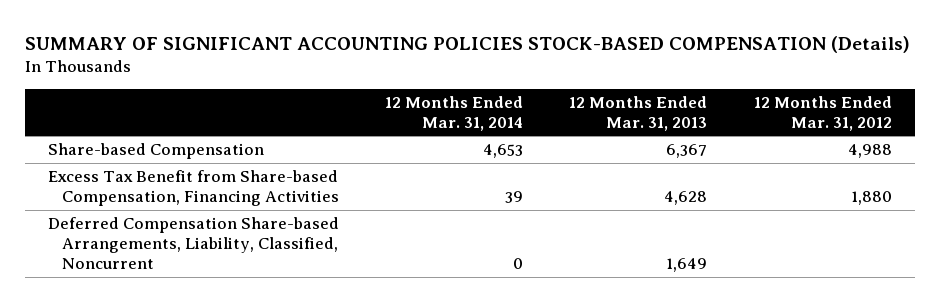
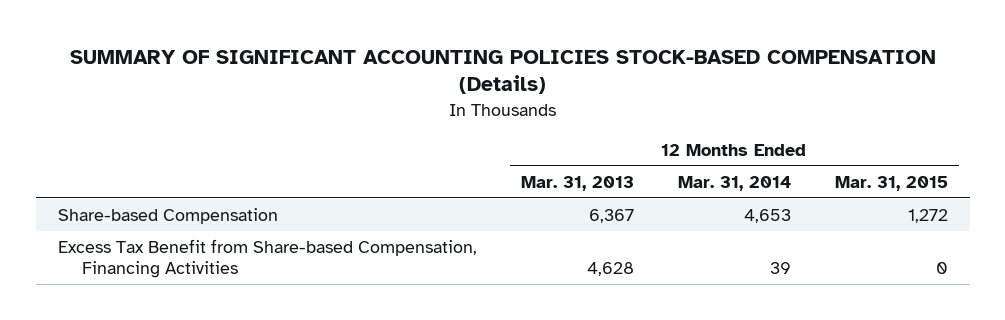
[753,95,892,131] 12 Months Ended Mar. 31, 2012 -> none
none -> [834,176,948,192] Mar. 31, 2015
[47,217,339,269] Deferred Compensation Share-based Arrangements, Liability, Classified, Noncurrent -> none

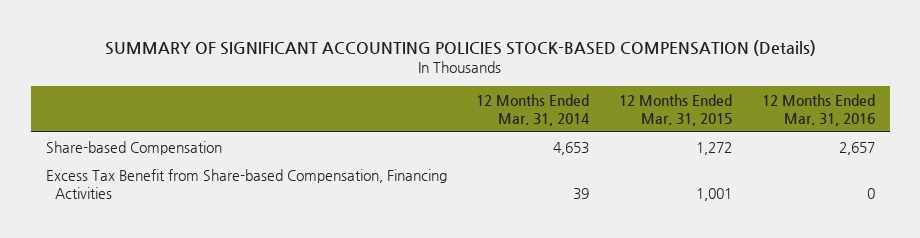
[520,176,634,192] Mar. 31, 2013 -> none
none -> [761,93,875,126] 12 Months Ended Mar. 31, 2016
[935,261,948,274] 0 -> [696,188,733,202] 1,001

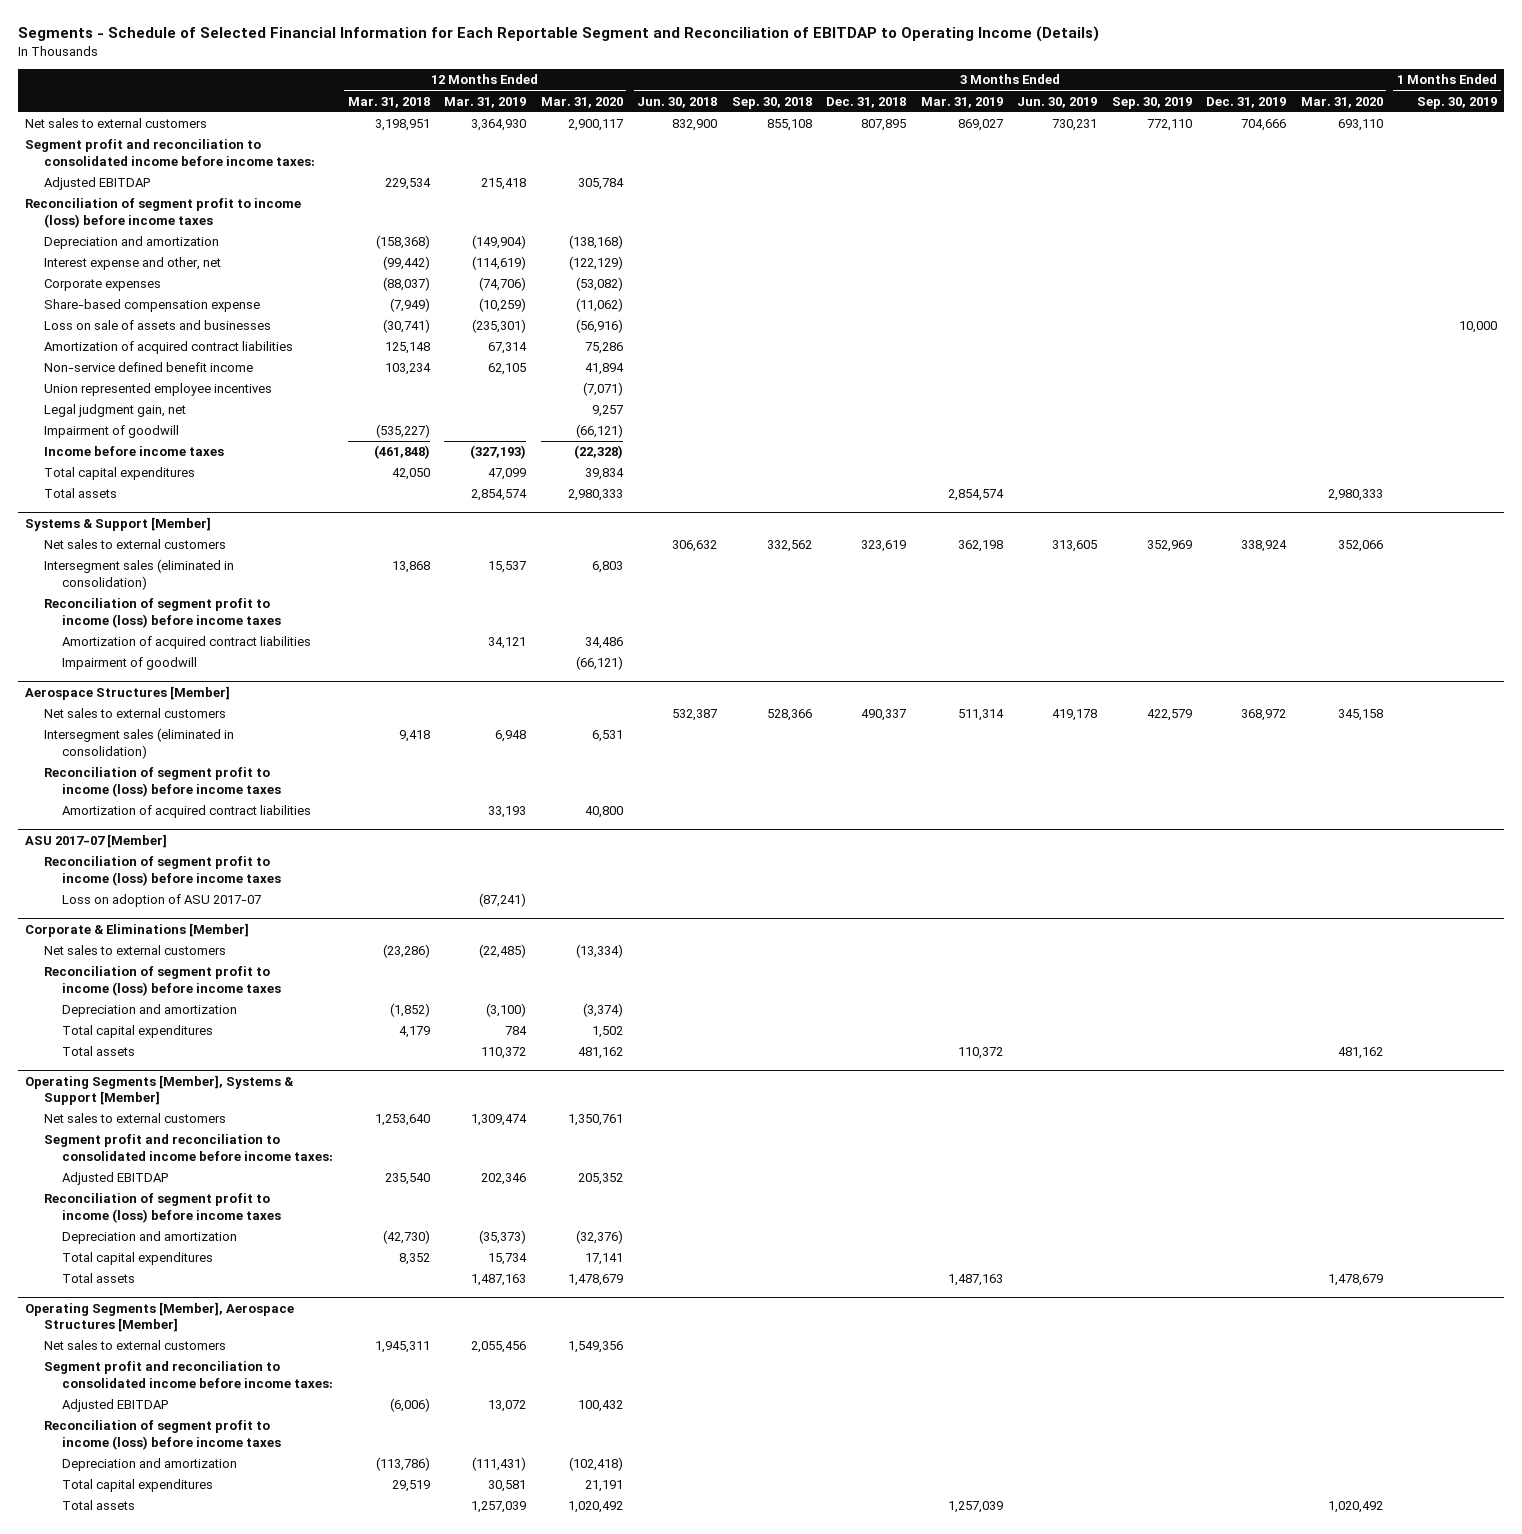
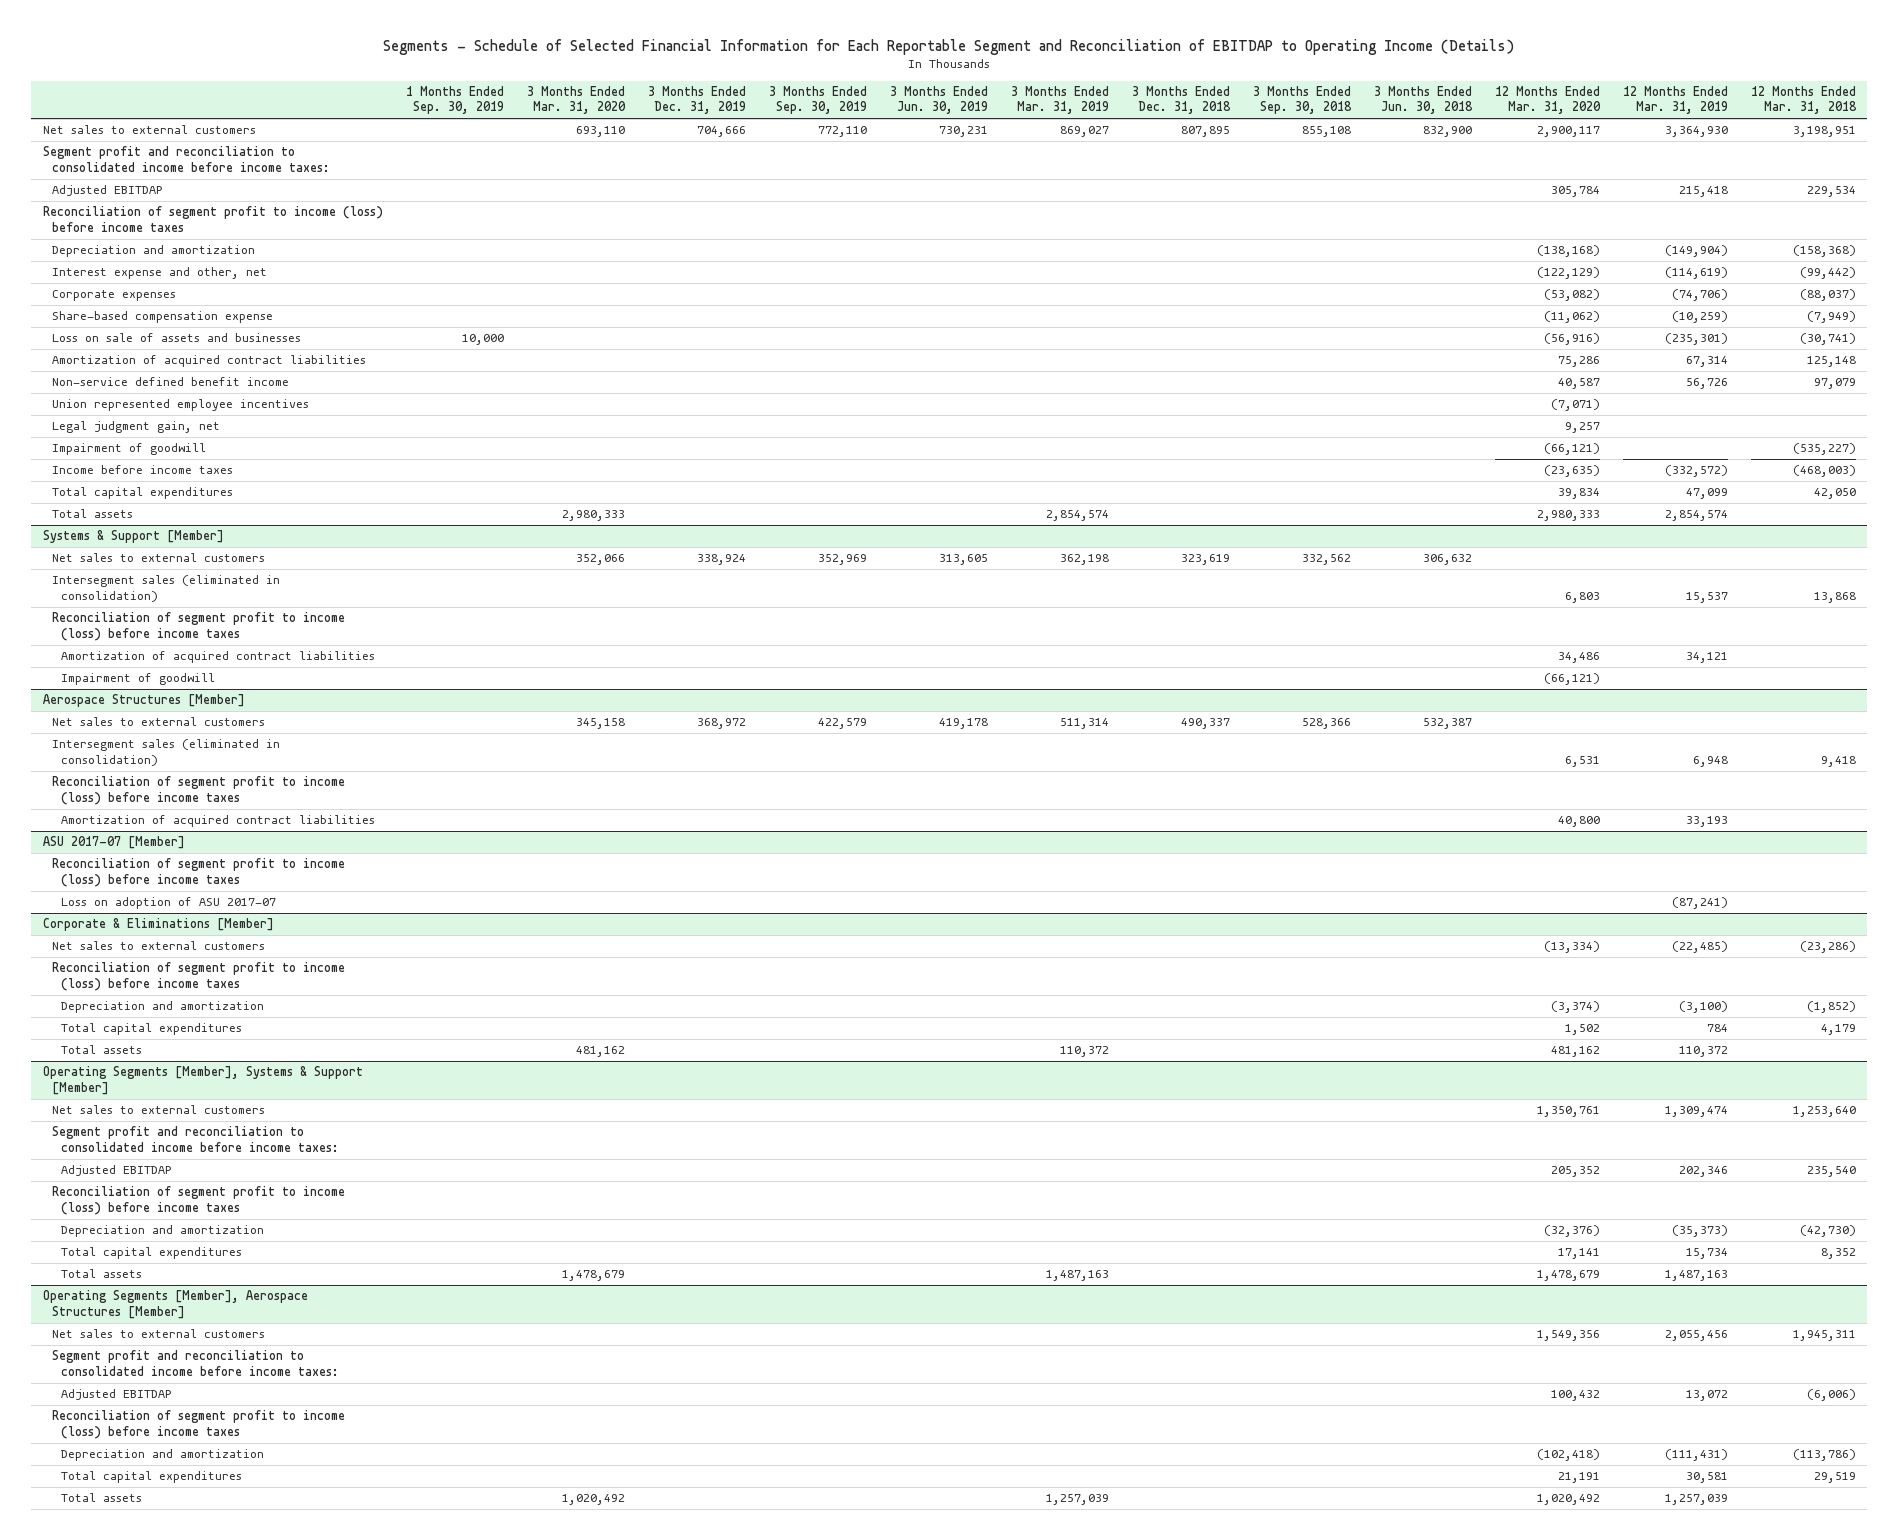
[384,363,431,376] 103,234 -> [1813,378,1856,390] 97,079
[488,363,527,376] 62,105 -> [1685,378,1728,390] 56,726
[584,363,624,376] 41,894 -> [1557,378,1600,390] 40,587
[373,445,430,460] (461,848) -> [1792,465,1856,478] (468,003)
[470,445,527,460] (327,193) -> [1664,465,1728,478] (332,572)
[573,445,623,460] (22,328) -> [1543,465,1600,478] (23,635)

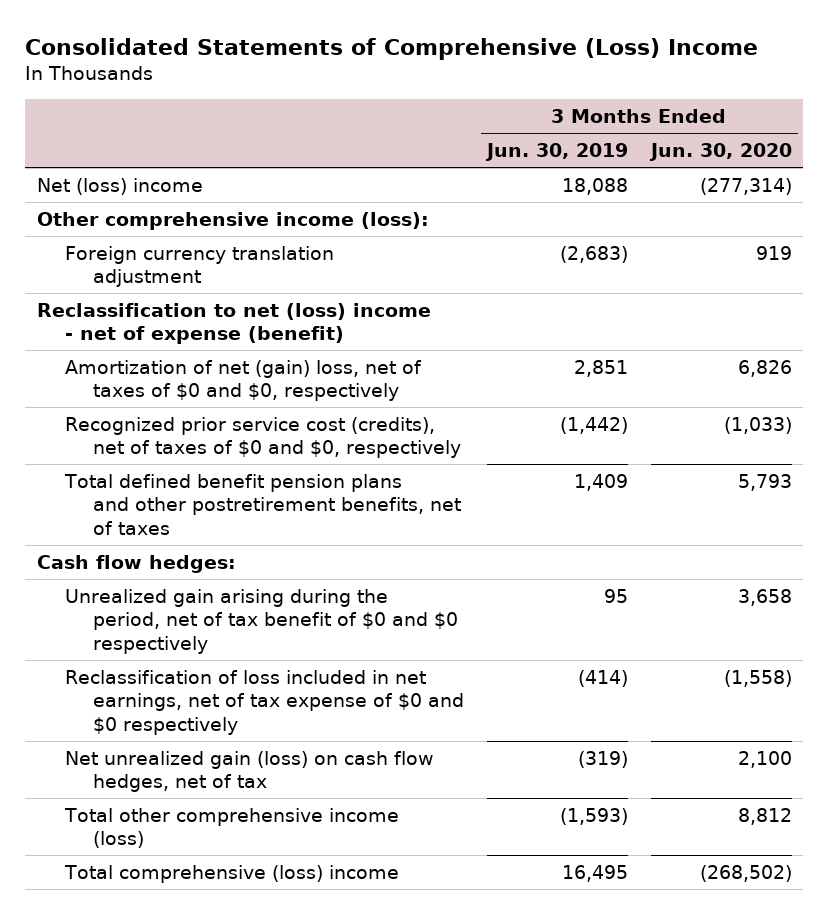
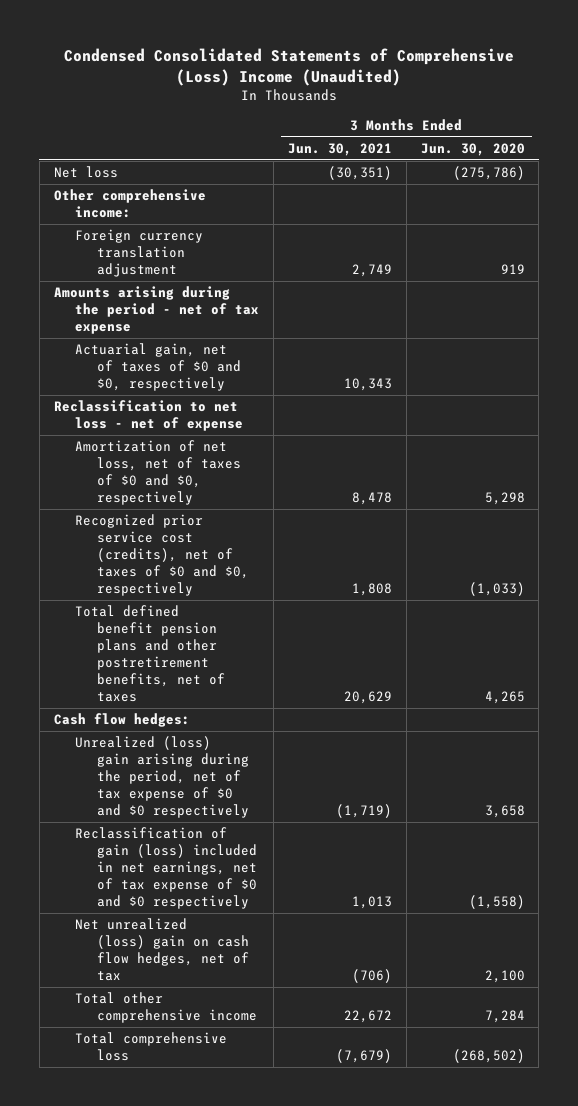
[25,37,759,60] Consolidated Statements of Comprehensive (Loss) Income -> [64,47,515,86] Condensed Consolidated Statements of Comprehensive (Loss) Income (Unaudited)
[485,143,629,162] Jun. 30, 2019 -> none
none -> [287,143,392,157] Jun. 30, 2021
[36,177,203,195] Net (loss) income -> [53,166,118,179] Net loss
[699,177,792,195] (277,314) -> [452,166,525,181] (275,786)
[36,211,429,230] Other comprehensive income (loss): -> [53,189,206,219] Other comprehensive income:
none -> [53,286,260,335] Amounts arising during the period - net of tax expense
none -> [75,343,241,392] Actuarial gain, net of taxes of $0 and $0, respectively
[36,302,431,345] Reclassification to net (loss) income - net of expense (benefit) -> [53,400,244,432] Reclassification to net loss - net of expense
[65,359,423,402] Amortization of net (gain) loss, net of taxes of $0 and $0, respectively -> [75,440,241,506] Amortization of net loss, net of taxes of $0 and $0, respectively
[737,359,792,377] 6,826 -> [484,492,525,506] 5,298
[737,473,792,491] 5,793 -> [484,691,525,705] 4,265
[65,588,459,654] Unrealized gain arising during the period, net of tax benefit of $0 and $0 respectively -> [75,736,249,819] Unrealized (loss) gain arising during the period, net of tax expense of $0 and $0 respectively
[65,669,465,735] Reclassification of loss included in net earnings, net of tax expense of $0 and $0 respectively -> [75,827,257,910] Reclassification of gain (loss) included in net earnings, net of tax expense of $0 and $0 respectively
[65,750,435,793] Net unrealized gain (loss) on cash flow hedges, net of tax -> [75,918,249,982] Net unrealized (loss) gain on cash flow hedges, net of tax
[64,807,400,849] Total other comprehensive income (loss) -> [75,992,257,1024] Total other comprehensive income
[737,807,792,825] 8,812 -> [484,1010,525,1024] 7,284
[64,864,400,883] Total comprehensive (loss) income -> [75,1032,228,1062] Total comprehensive loss

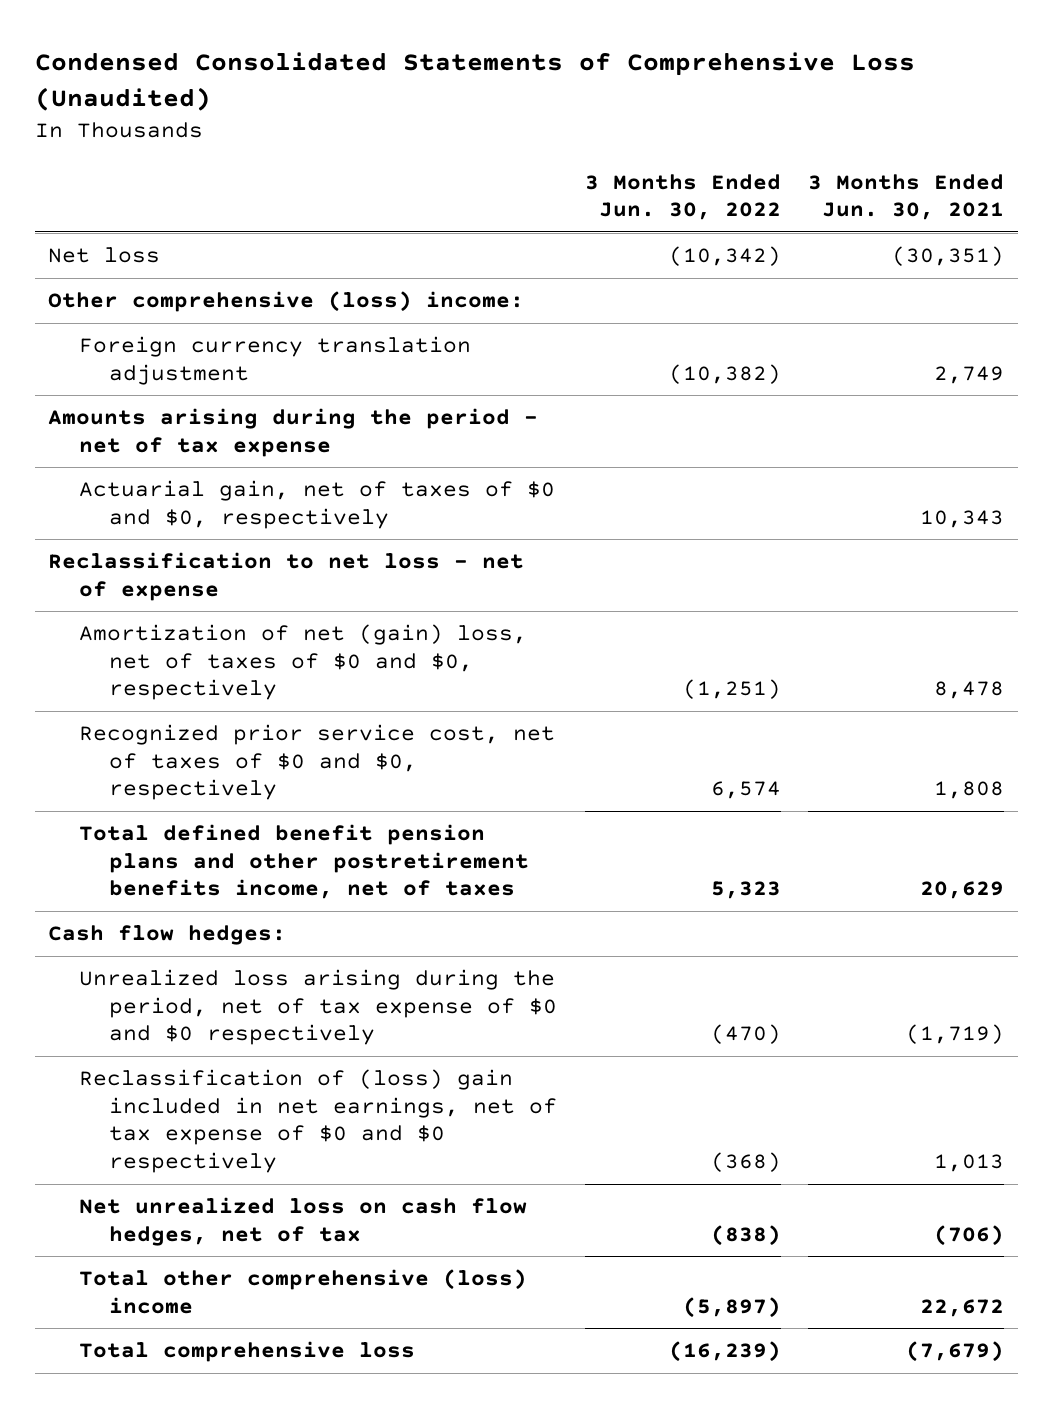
[64,47,515,86] Condensed Consolidated Statements of Comprehensive (Loss) Income (Unaudited) -> [34,52,915,111] Condensed Consolidated Statements of Comprehensive Loss (Unaudited)
[420,143,525,157] Jun. 30, 2020 -> none
none -> [584,173,781,221] 3 Months Ended Jun. 30, 2022
[53,189,206,219] Other comprehensive income: -> [48,291,525,313] Other comprehensive (loss) income:
[75,440,241,506] Amortization of net loss, net of taxes of $0 and $0, respectively -> [78,624,527,701] Amortization of net (gain) loss, net of taxes of $0 and $0, respectively
[75,514,249,597] Recognized prior service cost (credits), net of taxes of $0 and $0, respectively -> [78,724,555,801] Recognized prior service cost, net of taxes of $0 and $0, respectively
[75,605,225,703] Total defined benefit pension plans and other postretirement benefits, net of taxes -> [78,824,530,900] Total defined benefit pension plans and other postretirement benefits income, net of taxes
[75,736,249,819] Unrealized (loss) gain arising during the period, net of tax expense of $0 and $0 respectively -> [78,969,558,1046] Unrealized loss arising during the period, net of tax expense of $0 and $0 respectively
[75,827,257,910] Reclassification of gain (loss) included in net earnings, net of tax expense of $0 and $0 respectively -> [78,1069,558,1174] Reclassification of (loss) gain included in net earnings, net of tax expense of $0 and $0 respectively
[75,918,249,982] Net unrealized (loss) gain on cash flow hedges, net of tax -> [78,1197,527,1246] Net unrealized loss on cash flow hedges, net of tax
[75,992,257,1024] Total other comprehensive income -> [78,1269,527,1314] Total other comprehensive (loss) income

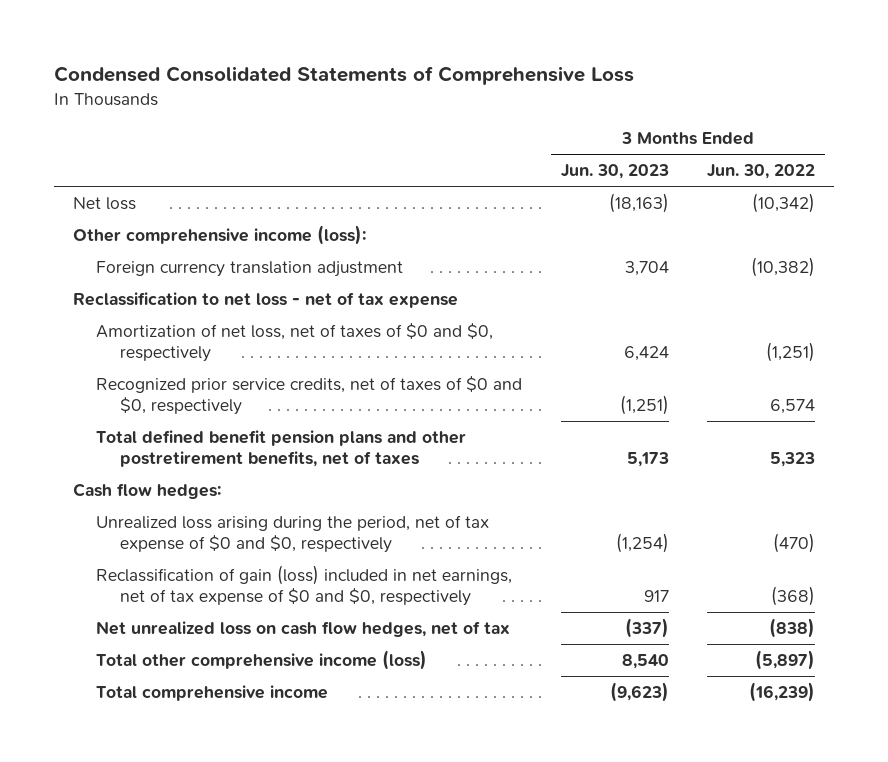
[34,52,915,111] Condensed Consolidated Statements of Comprehensive Loss (Unaudited) -> [53,66,634,86] Condensed Consolidated Statements of Comprehensive Loss
[808,173,1005,221] 3 Months Ended Jun. 30, 2021 -> none
none -> [560,164,669,180] Jun. 30, 2023
[48,291,525,313] Other comprehensive (loss) income: -> [72,224,366,245] Other comprehensive income (loss):
[48,408,539,457] Amounts arising during the period - net of tax expense -> none
[78,480,555,529] Actuarial gain, net of taxes of $0 and $0, respectively -> none
[48,552,525,601] Reclassification to net loss - net of expense -> [72,291,458,308] Reclassification to net loss - net of tax expense
[78,624,527,701] Amortization of net (gain) loss, net of taxes of $0 and $0, respectively -> [96,322,494,363] Amortization of net loss, net of taxes of $0 and $0, respectively
[78,724,555,801] Recognized prior service cost, net of taxes of $0 and $0, respectively -> [96,375,523,416] Recognized prior service credits, net of taxes of $0 and $0, respectively
[78,824,530,900] Total defined benefit pension plans and other postretirement benefits income, net of taxes -> [96,429,467,468] Total defined benefit pension plans and other postretirement benefits, net of taxes
[78,969,558,1046] Unrealized loss arising during the period, net of tax expense of $0 and $0 respectively -> [96,514,490,554] Unrealized loss arising during the period, net of tax expense of $0 and $0, respectively
[78,1069,558,1174] Reclassification of (loss) gain included in net earnings, net of tax expense of $0 and $0 respectively -> [96,564,513,607] Reclassification of gain (loss) included in net earnings, net of tax expense of $0 and $0, respectively
[78,1269,527,1314] Total other comprehensive (loss) income -> [96,649,428,670] Total other comprehensive income (loss)
[78,1341,415,1363] Total comprehensive loss -> [96,684,329,701] Total comprehensive income

